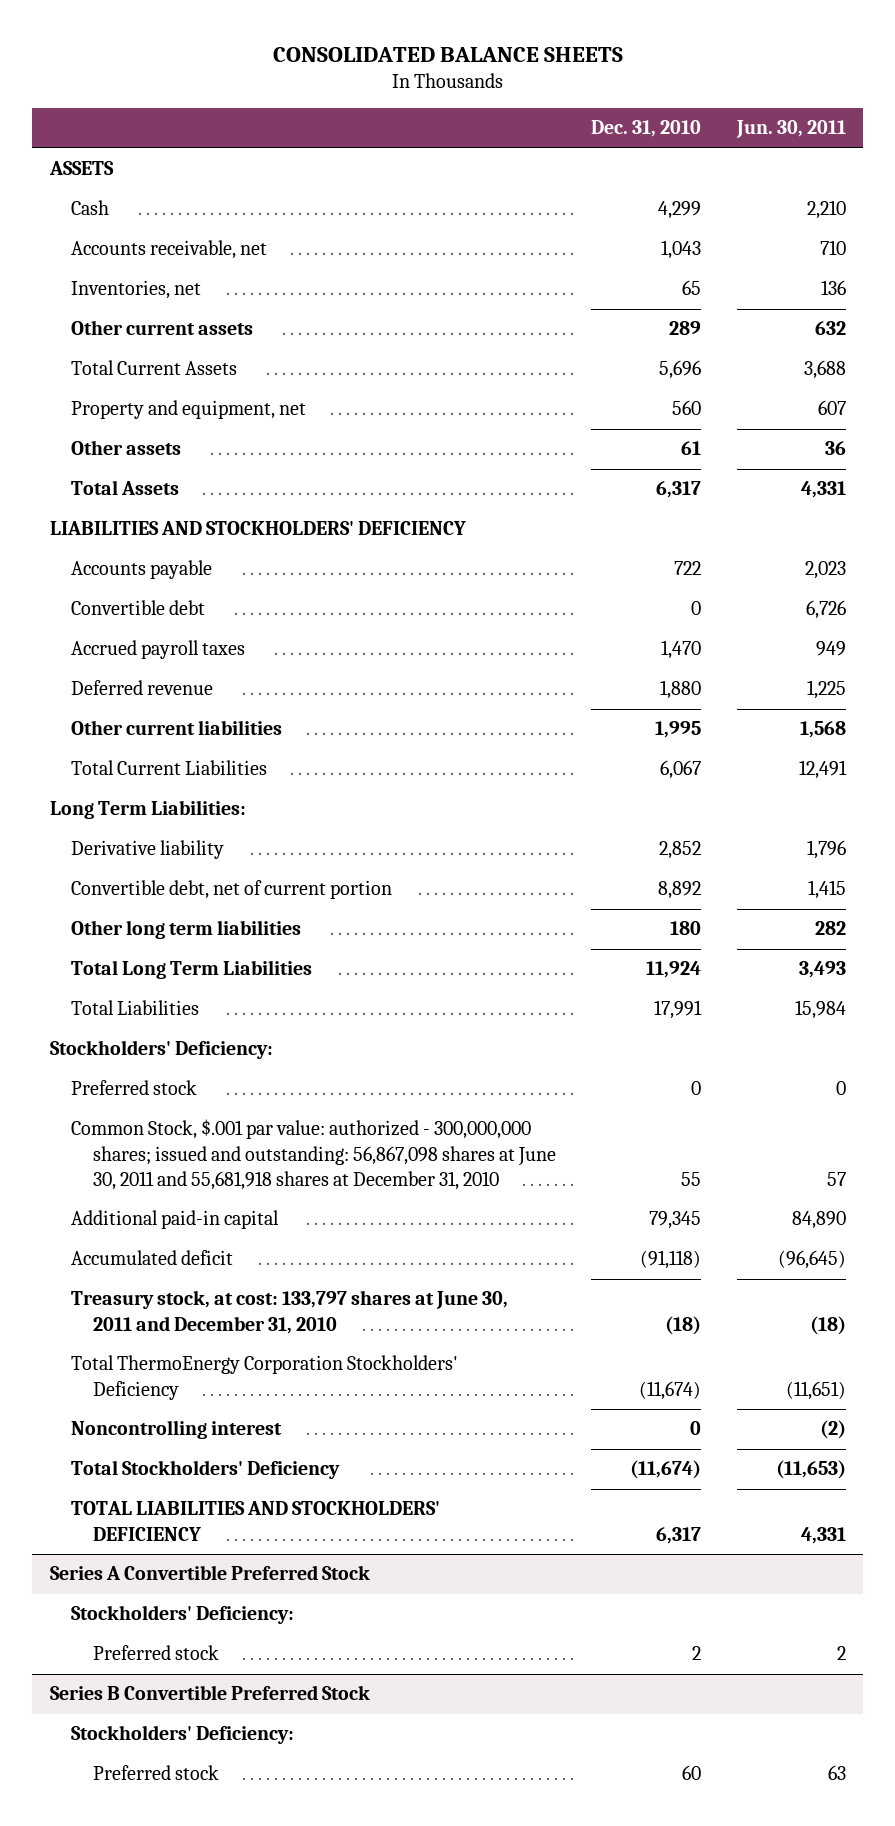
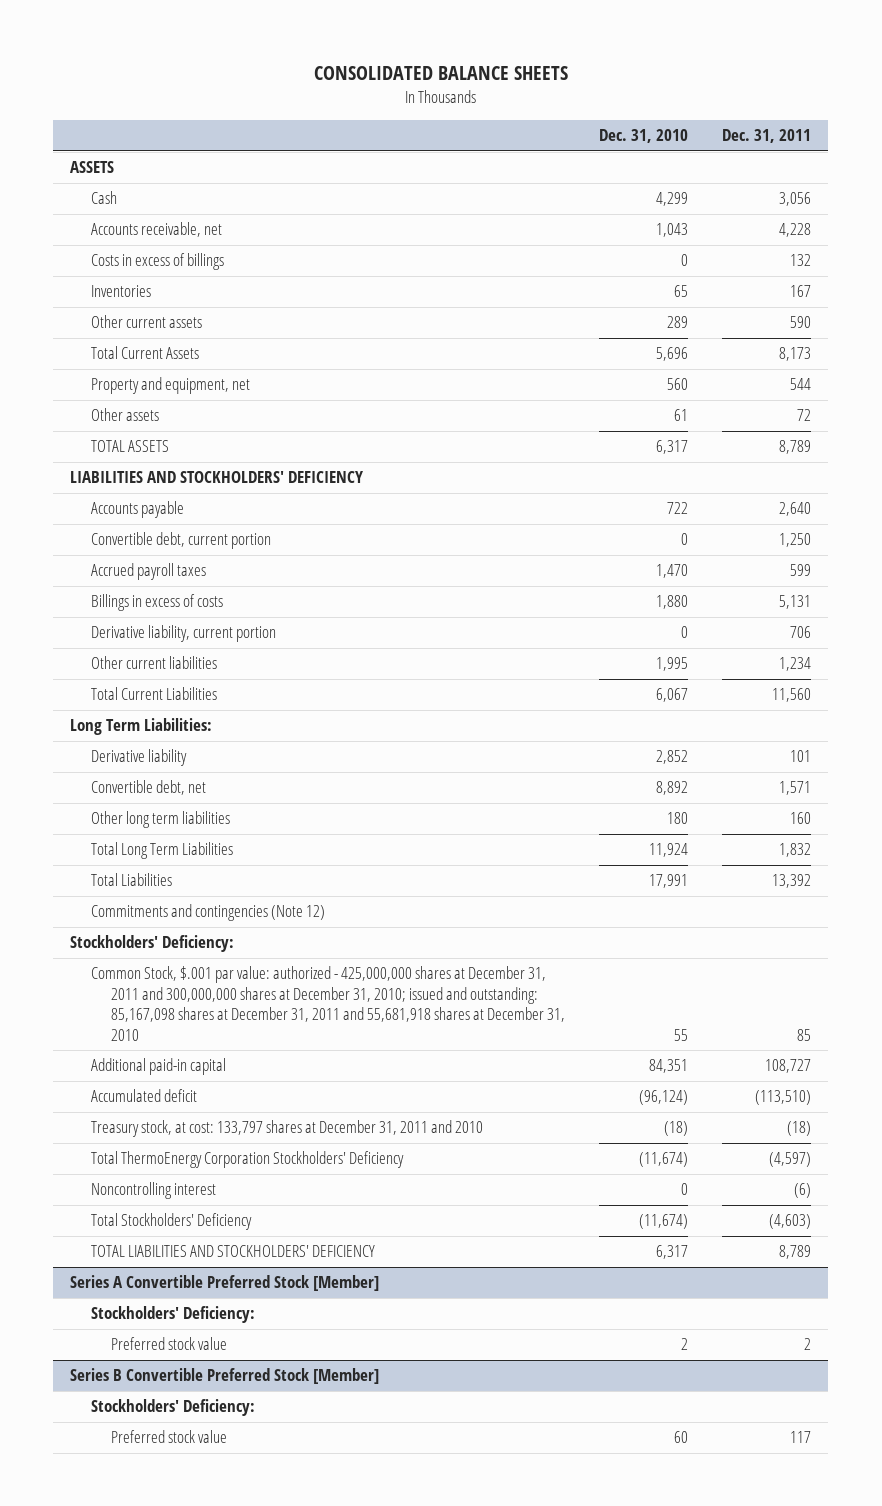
[735,120,846,139] Jun. 30, 2011 -> none
none -> [722,129,812,144] Dec. 31, 2011
none -> [90,253,224,271] Costs in excess of billings
[71,280,202,300] Inventories, net -> [90,285,151,298] Inventories
[71,480,180,496] Total Assets -> [90,440,169,453] TOTAL ASSETS
[71,600,206,616] Convertible debt -> [90,532,271,550] Convertible debt, current portion
[71,680,214,696] Deferred revenue -> [90,594,223,612] Billings in excess of costs
none -> [90,625,276,643] Derivative liability, current portion
[71,880,393,900] Convertible debt, net of current portion -> [90,780,206,796] Convertible debt, net
none -> [90,904,325,922] Commitments and contingencies (Note 12)
[71,1080,198,1096] Preferred stock -> none
[71,1119,557,1190] Common Stock, $.001 par value: authorized - 300,000,000 shares; issued and outstanding: 56,867,098 shares at June 30, 2011 and 55,681,918 shares at December 31, 2010 -> [90,966,566,1041] Common Stock, $.001 par value: authorized - 425,000,000 shares at December 31, 2011 and 300,000,000 shares at December 31, 2010; issued and outstanding: 85,167,098 shares at December 31, 2011 and 55,681,918 shares at December 31, 2010
[649,1211,702,1230] 79,345 -> [649,1059,689,1074] 84,351
[640,1250,702,1270] (91,118) -> [639,1090,689,1106] (96,124)
[71,1290,509,1334] Treasury stock, at cost: 133,797 shares at June 30, 2011 and December 31, 2010 -> [90,1120,483,1138] Treasury stock, at cost: 133,797 shares at December 31, 2011 and 2010
[49,1565,370,1581] Series A Convertible Preferred Stock -> [70,1275,380,1292] Series A Convertible Preferred Stock [Member]
[93,1645,220,1661] Preferred stock -> [111,1337,228,1351] Preferred stock value
[49,1685,370,1701] Series B Convertible Preferred Stock -> [70,1368,380,1385] Series B Convertible Preferred Stock [Member]
[93,1765,220,1781] Preferred stock -> [111,1430,228,1444] Preferred stock value

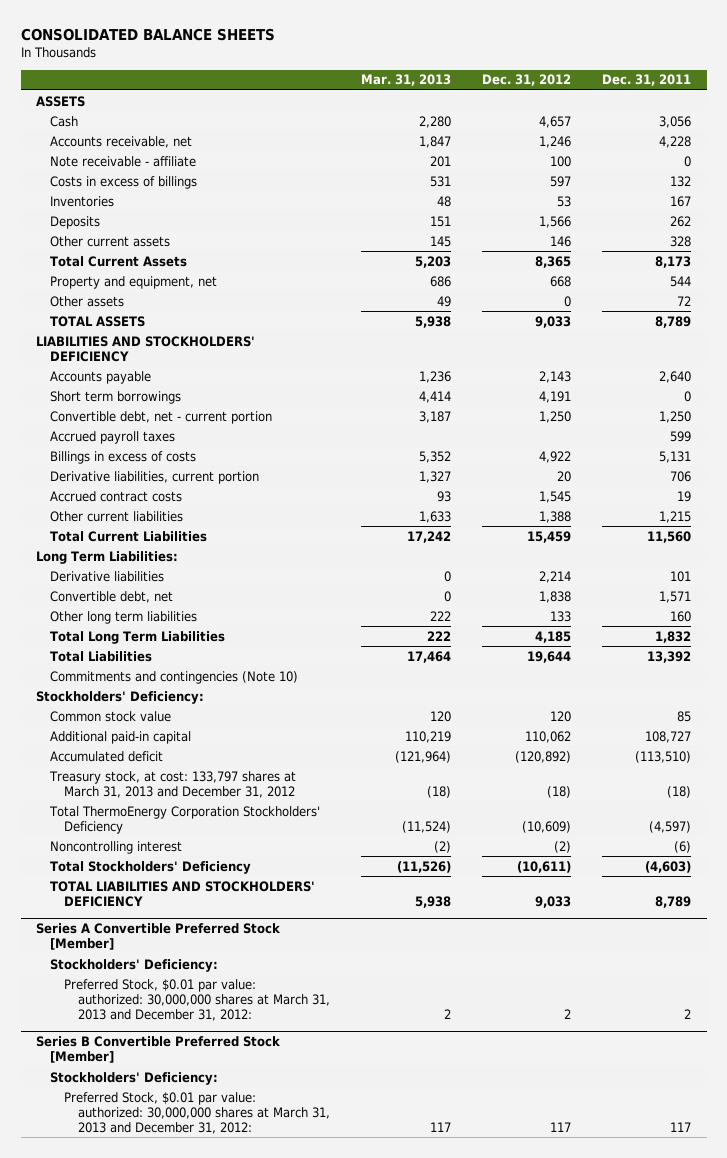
[599,129,689,144] Dec. 31, 2010 -> none
none -> [360,74,451,87] Mar. 31, 2013
none -> [481,74,571,87] Dec. 31, 2012
none -> [50,155,197,167] Note receivable - affiliate
none -> [50,215,101,229] Deposits
[790,316,812,329] 590 -> [670,235,692,247] 328
none -> [50,390,182,404] Short term borrowings
[90,532,271,550] Convertible debt, current portion -> [50,410,273,424] Convertible debt, net - current portion
[90,625,276,643] Derivative liability, current portion -> [50,470,260,484] Derivative liabilities, current portion
none -> [50,490,183,502] Accrued contract costs
[779,657,812,672] 1,234 -> [659,510,692,523] 1,215
[90,749,187,767] Derivative liability -> [50,570,165,582] Derivative liabilities
[90,904,325,922] Commitments and contingencies (Note 12) -> [50,670,299,684] Commitments and contingencies (Note 10)
[90,966,566,1041] Common Stock, $.001 par value: authorized - 425,000,000 shares at December 31, 2011 and 300,000,000 shares at December 31, 2010; issued and outstanding: 85,167,098 shares at December 31, 2011 and 55,681,918 shares at December 31, 2010 -> [50,710,172,722] Common stock value
[90,1120,483,1138] Treasury stock, at cost: 133,797 shares at December 31, 2011 and 2010 -> [49,770,297,798] Treasury stock, at cost: 133,797 shares at March 31, 2013 and December 31, 2012
[111,1337,228,1351] Preferred stock value -> [63,978,330,1021] Preferred Stock, $0.01 par value: authorized: 30,000,000 shares at March 31, 2013 and December 31, 2012:
[111,1430,228,1444] Preferred stock value -> [63,1091,330,1134] Preferred Stock, $0.01 par value: authorized: 30,000,000 shares at March 31, 2013 and December 31, 2012:

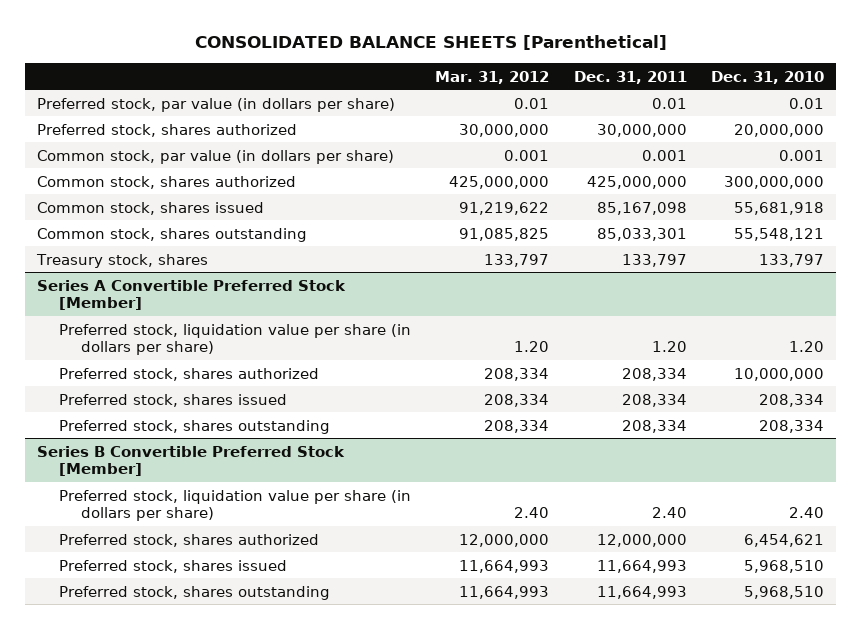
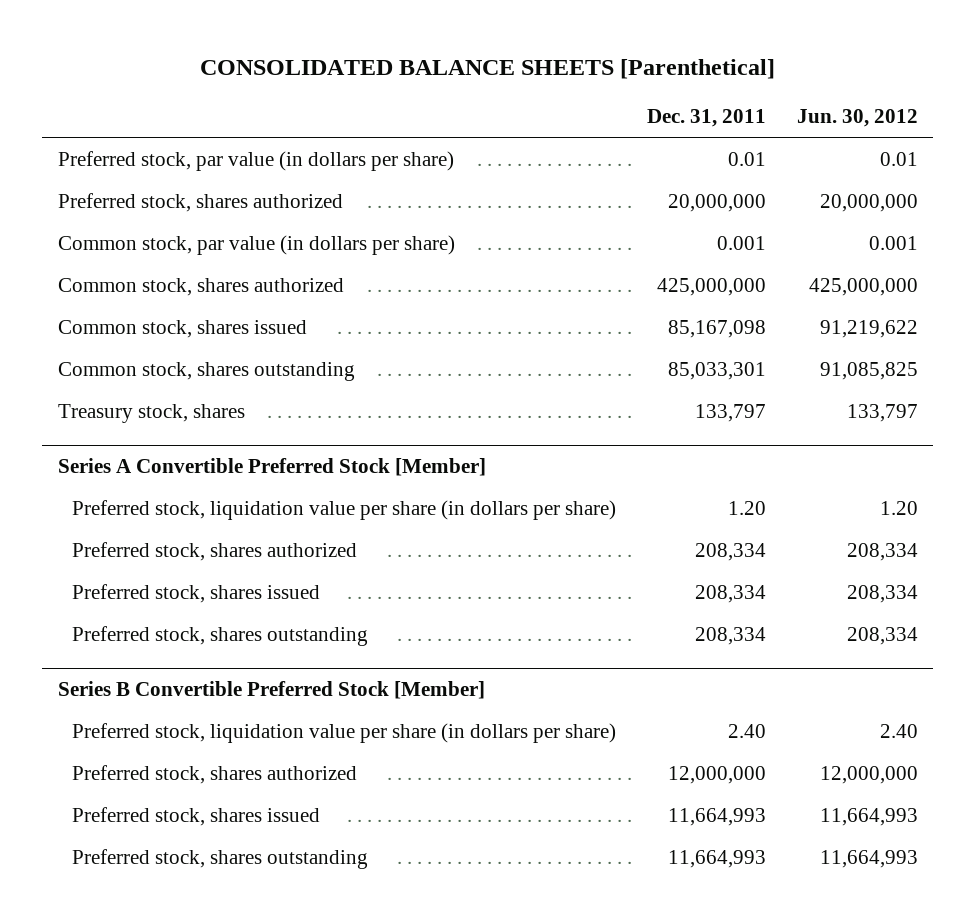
[435,70,550,84] Mar. 31, 2012 -> none
[711,70,825,84] Dec. 31, 2010 -> none
none -> [796,109,918,128] Jun. 30, 2012
[596,123,687,137] 30,000,000 -> [668,193,767,212] 20,000,000

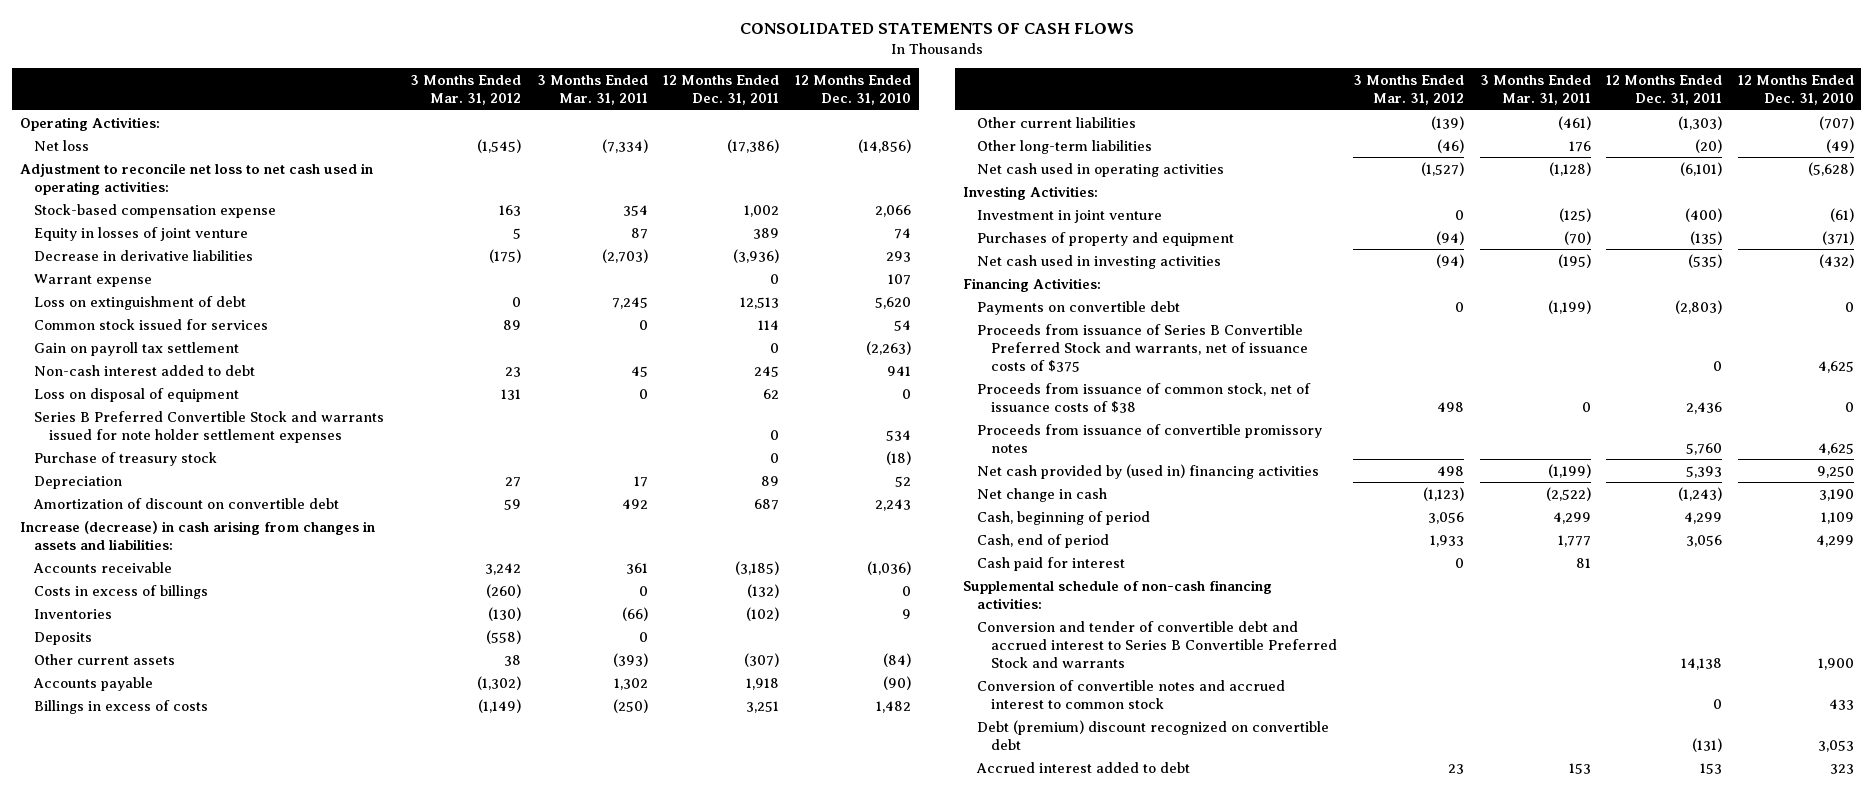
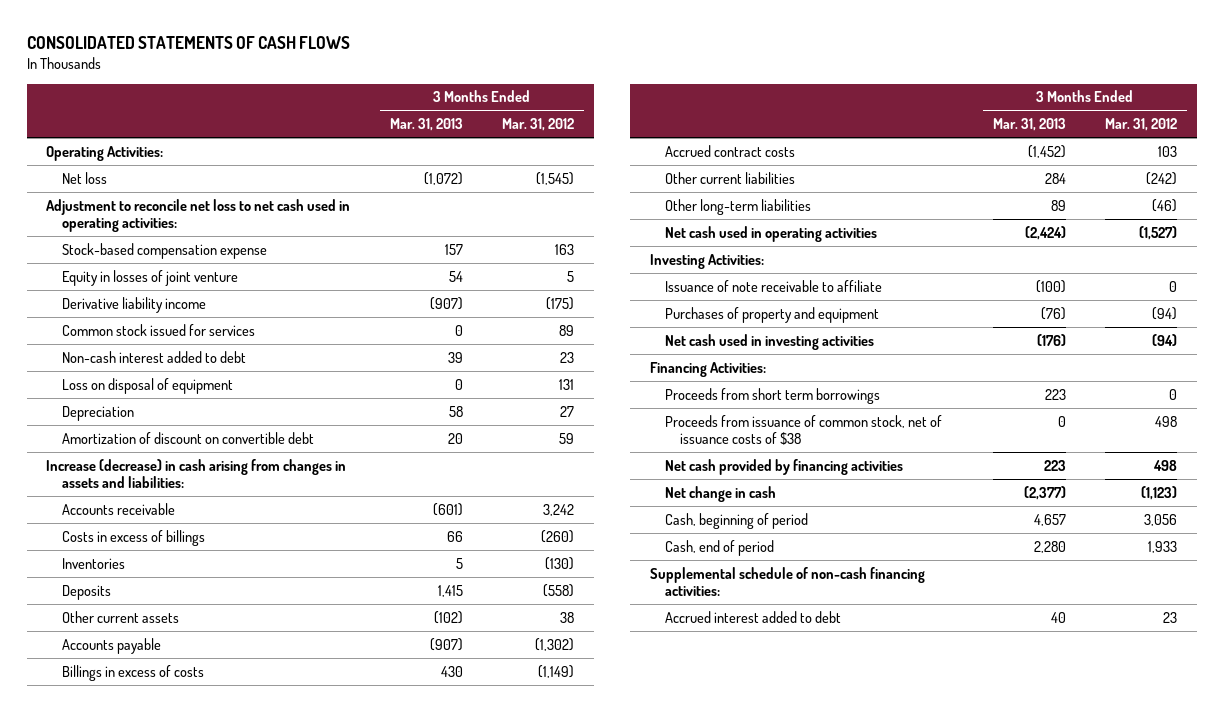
[536,74,648,106] 3 Months Ended Mar. 31, 2011 -> none
[663,74,780,106] 12 Months Ended Dec. 31, 2011 -> none
[794,74,911,106] 12 Months Ended Dec. 31, 2010 -> none
none -> [389,118,463,132] Mar. 31, 2013
[34,273,153,287] Warrant expense -> none
[34,295,247,310] Loss on extinguishment of debt -> none
[34,249,254,261] Decrease in derivative liabilities -> [61,296,206,313] Derivative liability income
[34,341,240,356] Gain on payroll tax settlement -> none
[34,410,385,443] Series B Preferred Convertible Stock and warrants issued for note holder settlement expenses -> none
[34,451,218,466] Purchase of treasury stock -> none
none -> [665,144,796,157] Accrued contract costs
[1431,115,1465,130] (139) -> [1146,171,1178,185] (242)
[977,209,1163,223] Investment in joint venture -> none
none -> [665,279,883,292] Issuance of note receivable to affiliate
[977,300,1181,315] Payments on convertible debt -> none
[977,323,1309,372] Proceeds from issuance of Series B Convertible Preferred Stock and warrants, net of issuance costs of $375 -> none
none -> [665,387,881,404] Proceeds from short term borrowings
[977,423,1323,453] Proceeds from issuance of convertible promissory notes -> none
[977,463,1320,479] Net cash provided by (used in) financing activities -> [665,458,904,475] Net cash provided by financing activities
[977,556,1126,571] Cash paid for interest -> none
[977,620,1338,668] Conversion and tender of convertible debt and accrued interest to Series B Convertible Preferred Stock and warrants -> none
[977,679,1286,709] Conversion of convertible notes and accrued interest to common stock -> none
[977,719,1330,750] Debt (premium) discount recognized on convertible debt -> none

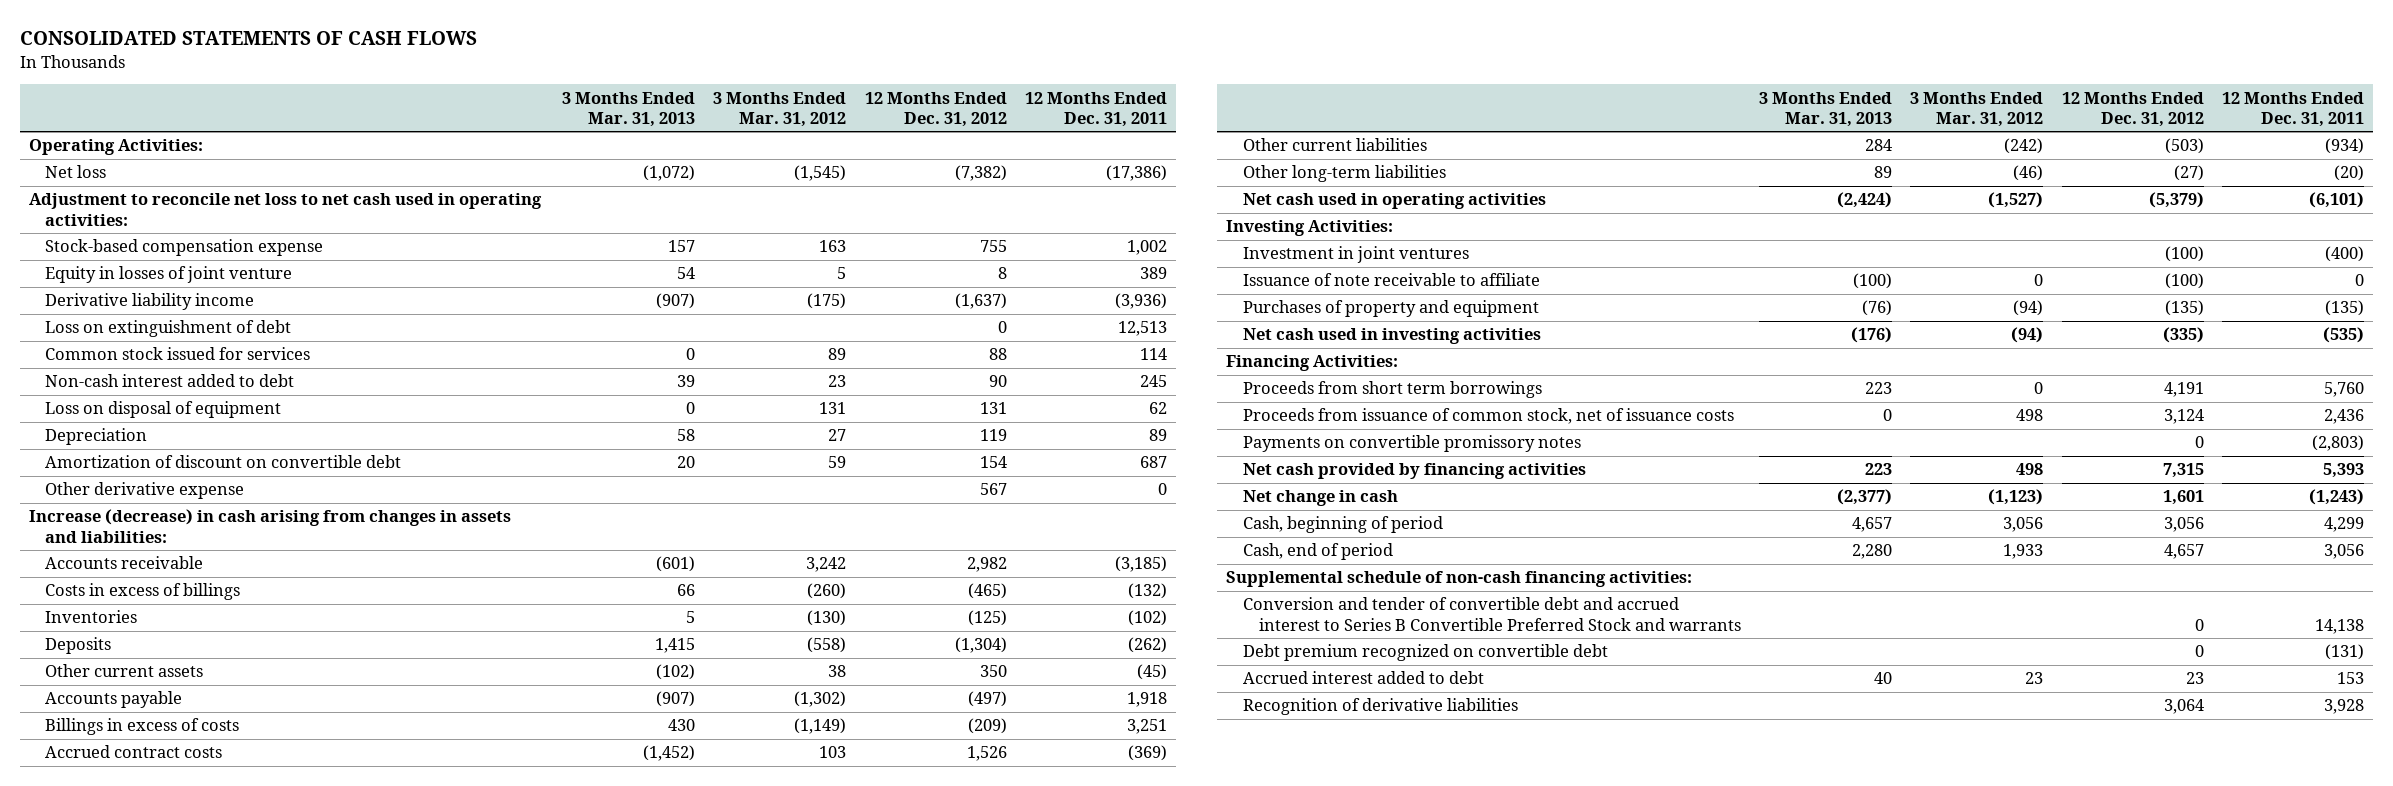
none -> [864,91,1007,127] 12 Months Ended Dec. 31, 2012
none -> [1024,91,1167,127] 12 Months Ended Dec. 31, 2011
none -> [45,320,292,338] Loss on extinguishment of debt
none -> [45,482,245,500] Other derivative expense
none -> [1242,246,1469,264] Investment in joint ventures
[665,414,943,445] Proceeds from issuance of common stock, net of issuance costs of $38 -> [1242,408,1734,425] Proceeds from issuance of common stock, net of issuance costs
none -> [1242,435,1581,453] Payments on convertible promissory notes
none -> [1242,597,1741,631] Conversion and tender of convertible debt and accrued interest to Series B Convertible Preferred Stock and warrants
none -> [1242,644,1608,662] Debt premium recognized on convertible debt
none -> [1242,698,1518,716] Recognition of derivative liabilities

